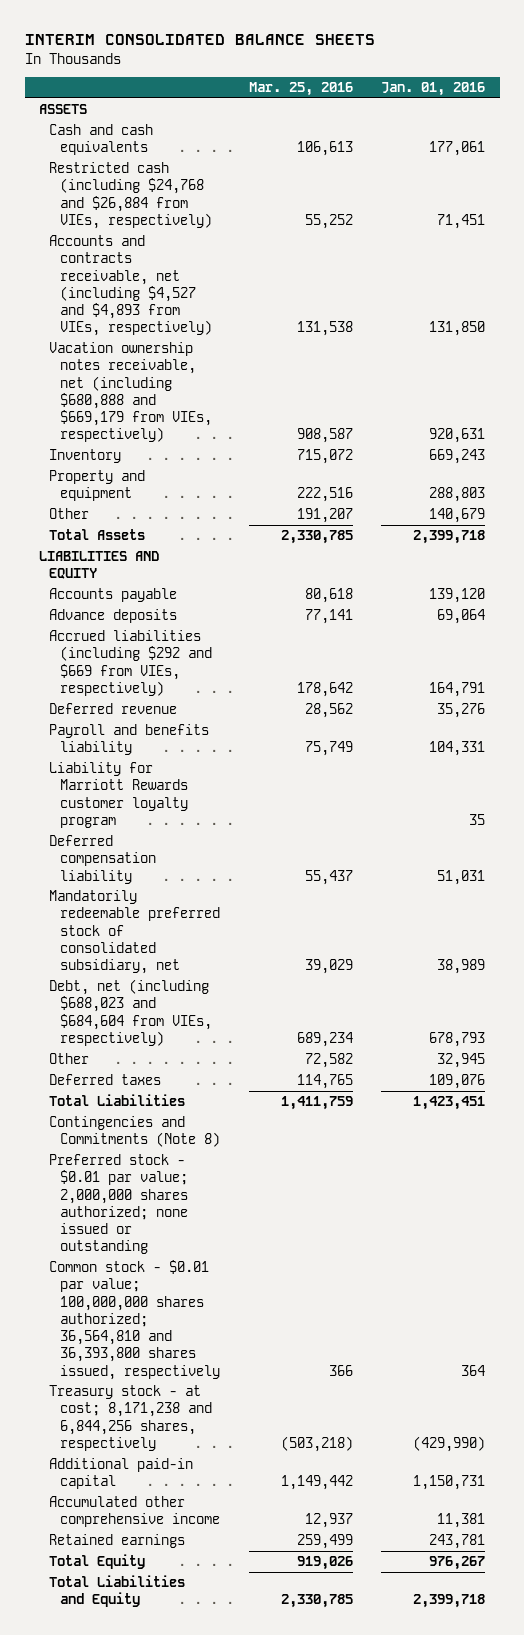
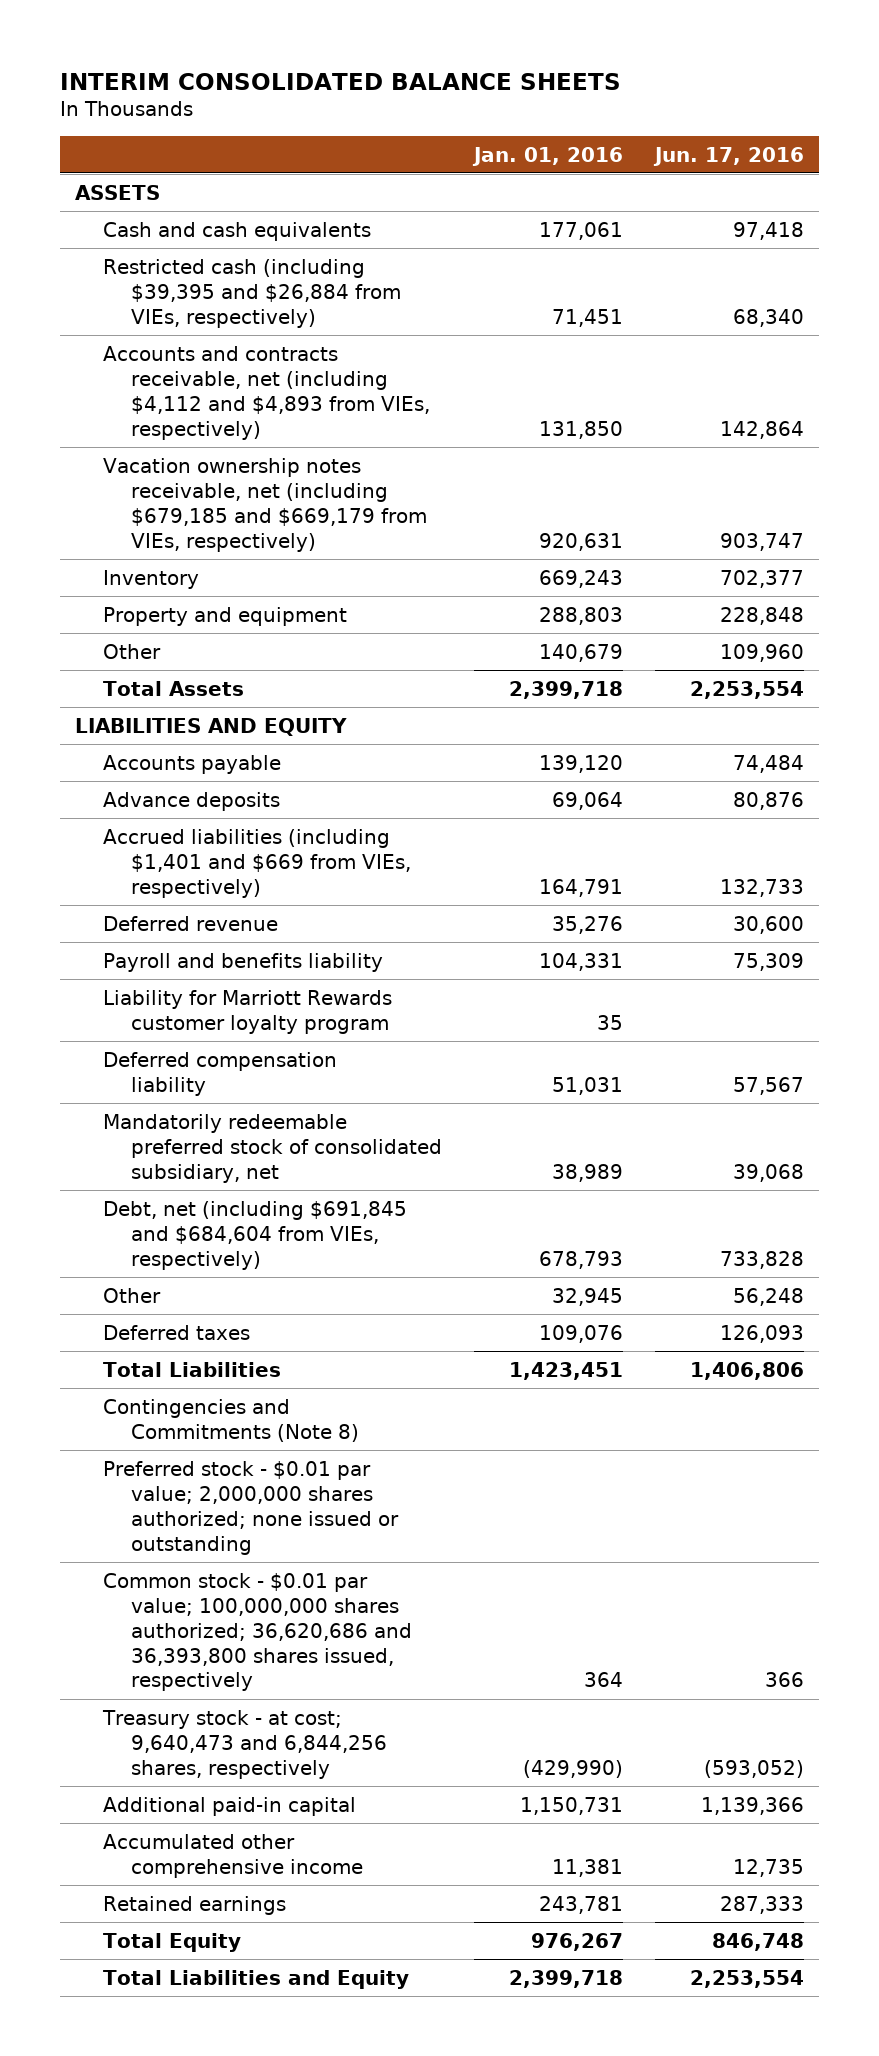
[248,82,353,97] Mar. 25, 2016 -> none
none -> [652,146,804,166] Jun. 17, 2016
[49,162,212,229] Restricted cash (including $24,768 and $26,884 from VIEs, respectively) -> [103,258,402,328] Restricted cash (including $39,395 and $26,884 from VIEs, respectively)
[49,235,212,337] Accounts and contracts receivable, net (including $4,527 and $4,893 from VIEs, respectively) -> [103,345,431,440] Accounts and contracts receivable, net (including $4,112 and $4,893 from VIEs, respectively)
[49,342,212,443] Vacation ownership notes receivable, net (including $680,888 and $669,179 from VIEs, respectively) -> [103,457,428,552] Vacation ownership notes receivable, net (including $679,185 and $669,179 from VIEs, respectively)
[49,630,212,696] Accrued liabilities (including $292 and $669 from VIEs, respectively) -> [103,828,412,898] Accrued liabilities (including $1,401 and $669 from VIEs, respectively)
[49,979,212,1046] Debt, net (including $688,023 and $684,604 from VIEs, respectively) -> [103,1200,408,1270] Debt, net (including $691,845 and $684,604 from VIEs, respectively)
[49,1260,220,1380] Common stock - $0.01 par value; 100,000,000 shares authorized; 36,564,810 and 36,393,800 shares issued, respectively -> [103,1572,413,1692] Common stock - $0.01 par value; 100,000,000 shares authorized; 36,620,686 and 36,393,800 shares issued, respectively
[49,1385,212,1451] Treasury stock - at cost; 8,171,238 and 6,844,256 shares, respectively -> [102,1709,388,1779] Treasury stock - at cost; 9,640,473 and 6,844,256 shares, respectively

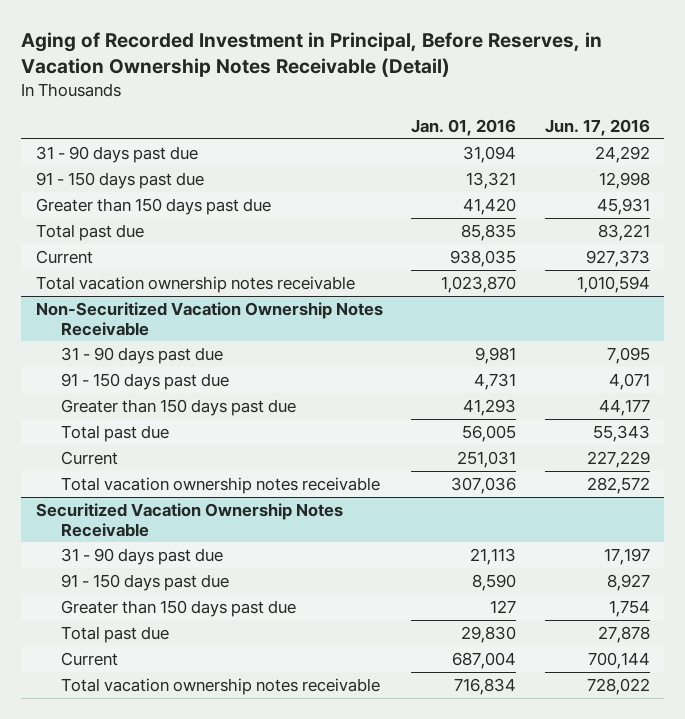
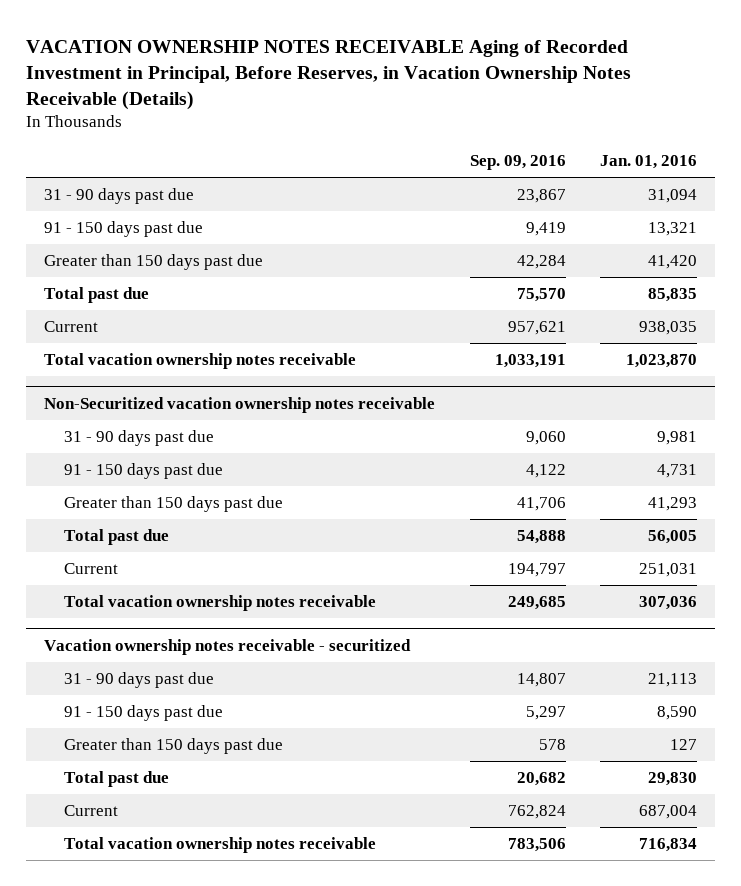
[21,32,603,78] Aging of Recorded Investment in Principal, Before Reserves, in Vacation Ownership Notes Receivable (Detail) -> [26,39,632,110] VACATION OWNERSHIP NOTES RECEIVABLE Aging of Recorded Investment in Principal, Before Reserves, in Vacation Ownership Notes Receivable (Details)
[544,118,650,136] Jun. 17, 2016 -> none
none -> [469,155,566,171] Sep. 09, 2016
[35,301,383,336] Non-Securitized Vacation Ownership Notes Receivable -> [43,396,435,413] Non-Securitized vacation ownership notes receivable
[35,502,343,537] Securitized Vacation Ownership Notes Receivable -> [43,638,411,655] Vacation ownership notes receivable - securitized

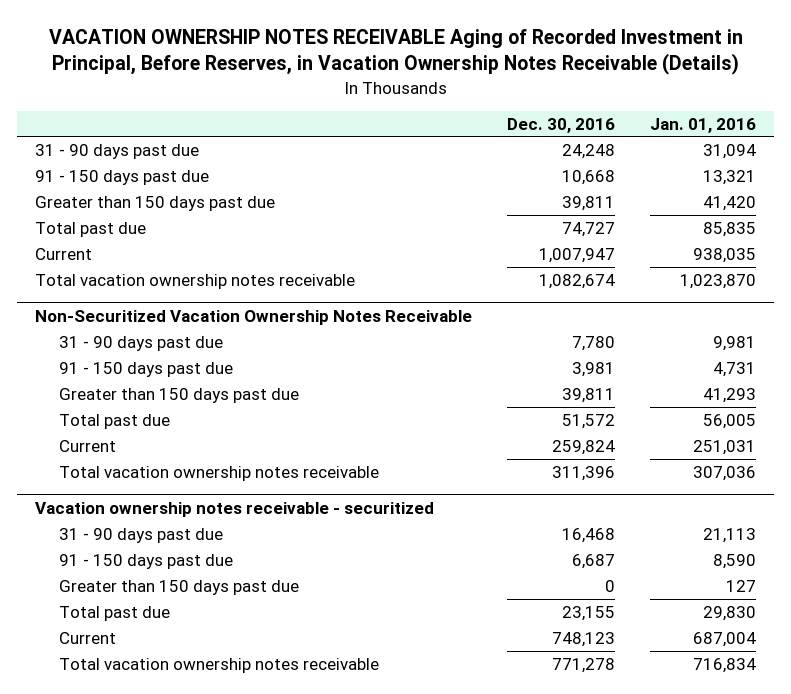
[469,155,566,171] Sep. 09, 2016 -> none
none -> [507,117,616,133] Dec. 30, 2016
[43,396,435,413] Non-Securitized vacation ownership notes receivable -> [34,309,472,325] Non-Securitized Vacation Ownership Notes Receivable

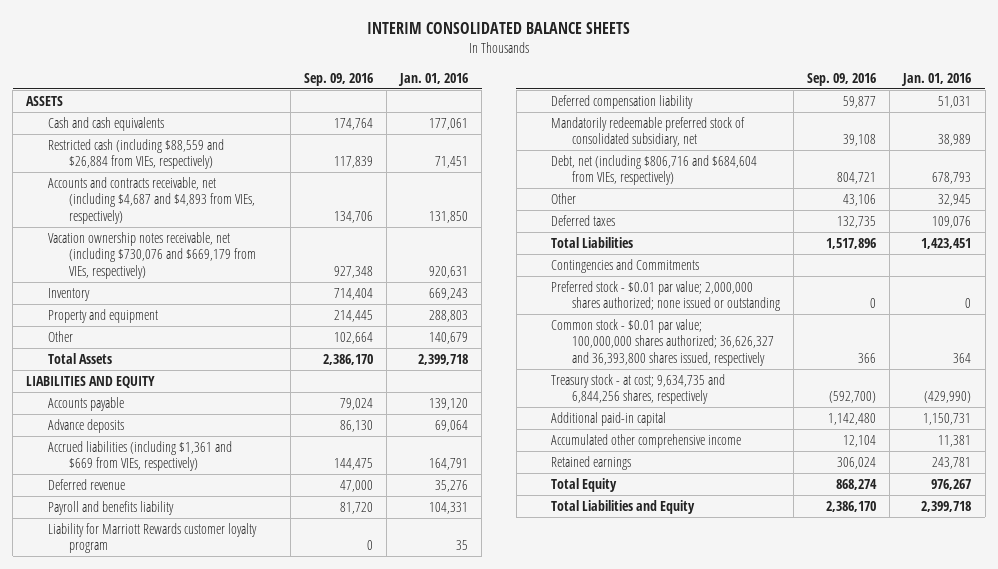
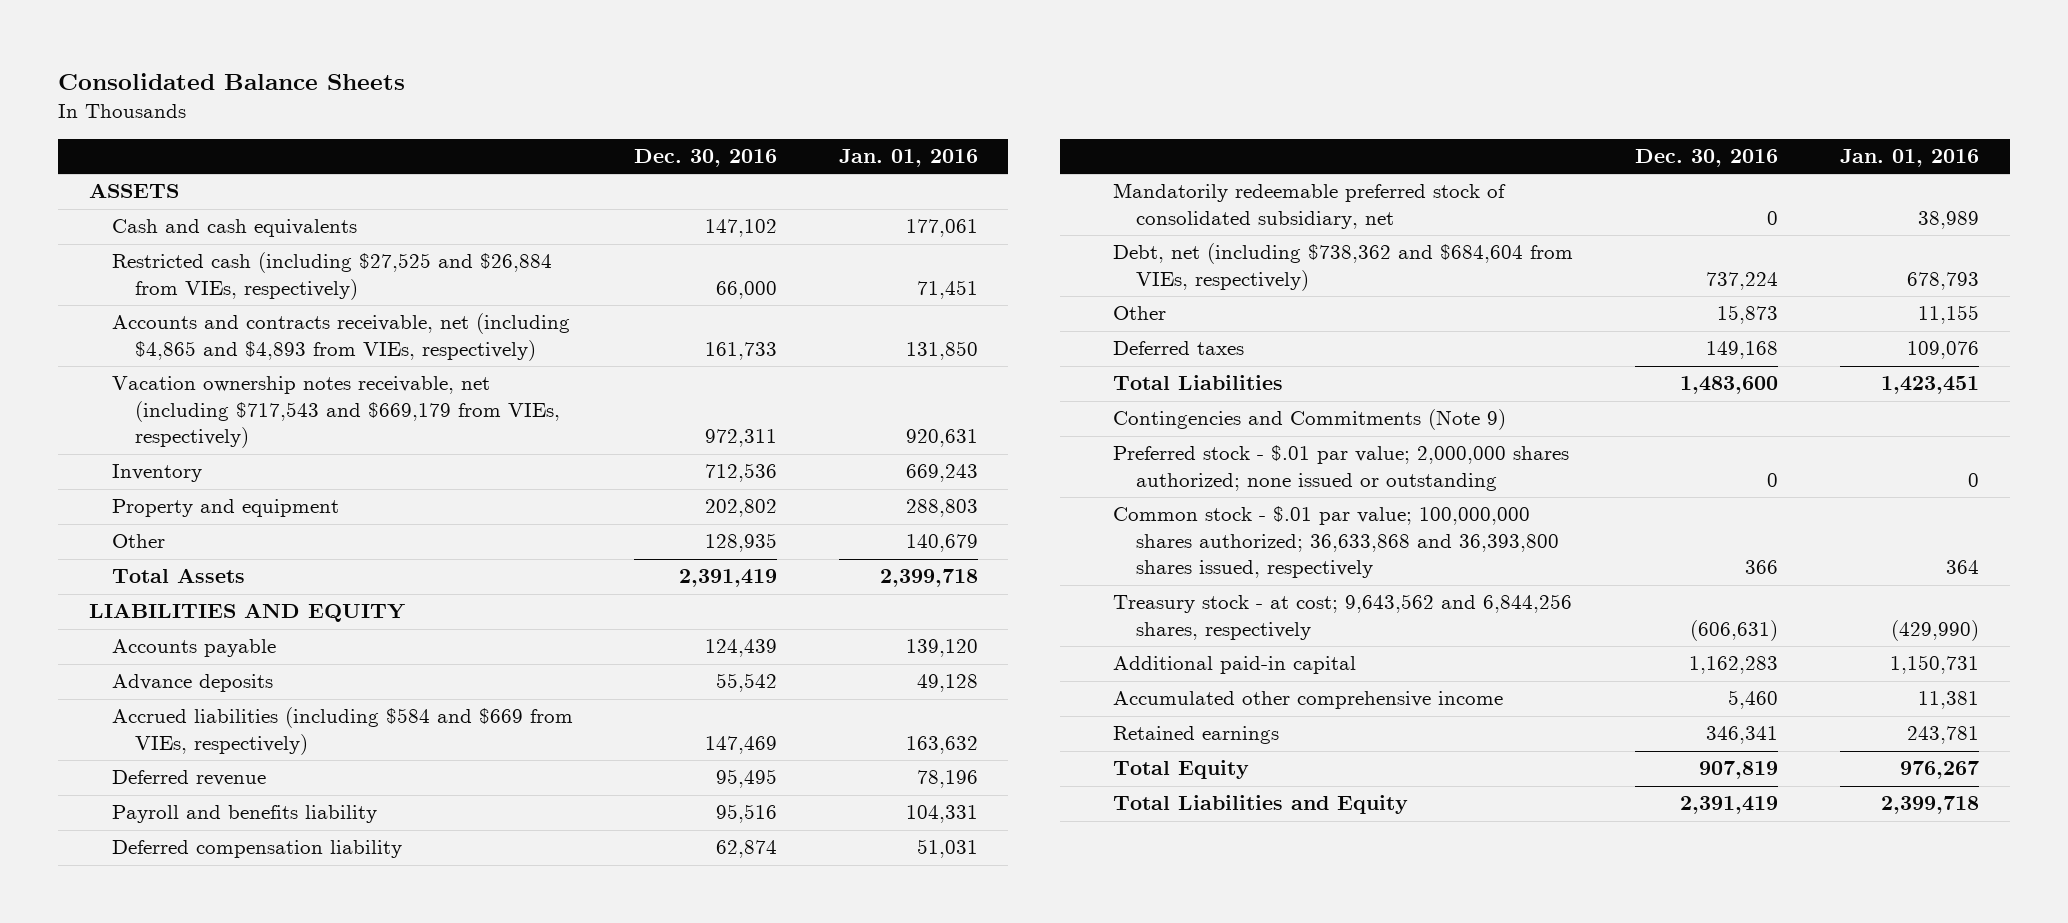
[366,22,630,35] INTERIM CONSOLIDATED BALANCE SHEETS -> [58,73,406,91] Consolidated Balance Sheets
[303,72,373,86] Sep. 09, 2016 -> none
none -> [634,149,778,168] Dec. 30, 2016
[47,138,224,170] Restricted cash (including $88,559 and $26,884 from VIEs, respectively) -> [111,252,552,300] Restricted cash (including $27,525 and $26,884 from VIEs, respectively)
[47,176,255,225] Accounts and contracts receivable, net (including $4,687 and $4,893 from VIEs, respectively) -> [111,313,570,361] Accounts and contracts receivable, net (including $4,865 and $4,893 from VIEs, respectively)
[47,231,256,280] Vacation ownership notes receivable, net (including $730,076 and $669,179 from VIEs, respectively) -> [111,376,560,449] Vacation ownership notes receivable, net (including $717,543 and $669,179 from VIEs, respectively)
[435,419,469,432] 69,064 -> [916,674,978,693] 49,128
[47,440,232,472] Accrued liabilities (including $1,361 and $669 from VIEs, respectively) -> [111,707,573,755] Accrued liabilities (including $584 and $669 from VIEs, respectively)
[429,458,469,471] 164,791 -> [905,735,978,754] 163,632
[435,479,469,492] 35,276 -> [916,770,978,789] 78,196
[47,522,257,554] Liability for Marriott Rewards customer loyalty program -> none
[551,154,758,186] Debt, net (including $806,716 and $684,604 from VIEs, respectively) -> [1113,243,1574,291] Debt, net (including $738,362 and $684,604 from VIEs, respectively)
[938,193,972,206] 32,945 -> [1917,305,1979,325] 11,155
[551,258,700,273] Contingencies and Commitments -> [1113,409,1507,431] Contingencies and Commitments (Note 9)
[551,280,781,312] Preferred stock - $0.01 par value; 2,000,000 shares authorized; none issued or outstanding -> [1113,445,1570,491] Preferred stock - $.01 par value; 2,000,000 shares authorized; none issued or outstanding
[551,318,775,367] Common stock - $0.01 par value; 100,000,000 shares authorized; 36,626,327 and 36,393,800 shares issued, respectively -> [1113,506,1559,579] Common stock - $.01 par value; 100,000,000 shares authorized; 36,633,868 and 36,393,800 shares issued, respectively
[551,373,726,405] Treasury stock - at cost; 9,634,735 and 6,844,256 shares, respectively -> [1113,594,1573,640] Treasury stock - at cost; 9,643,562 and 6,844,256 shares, respectively

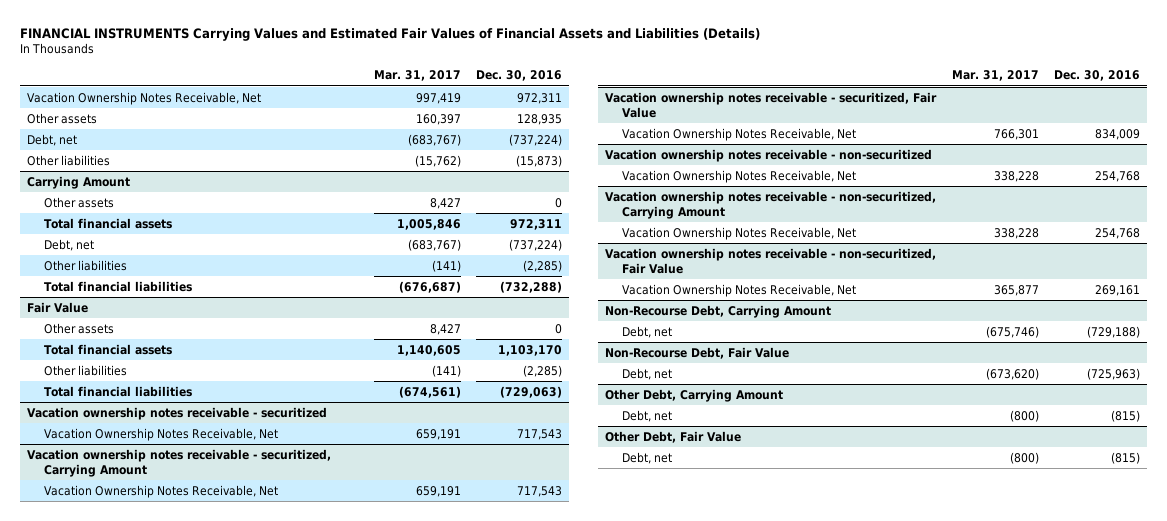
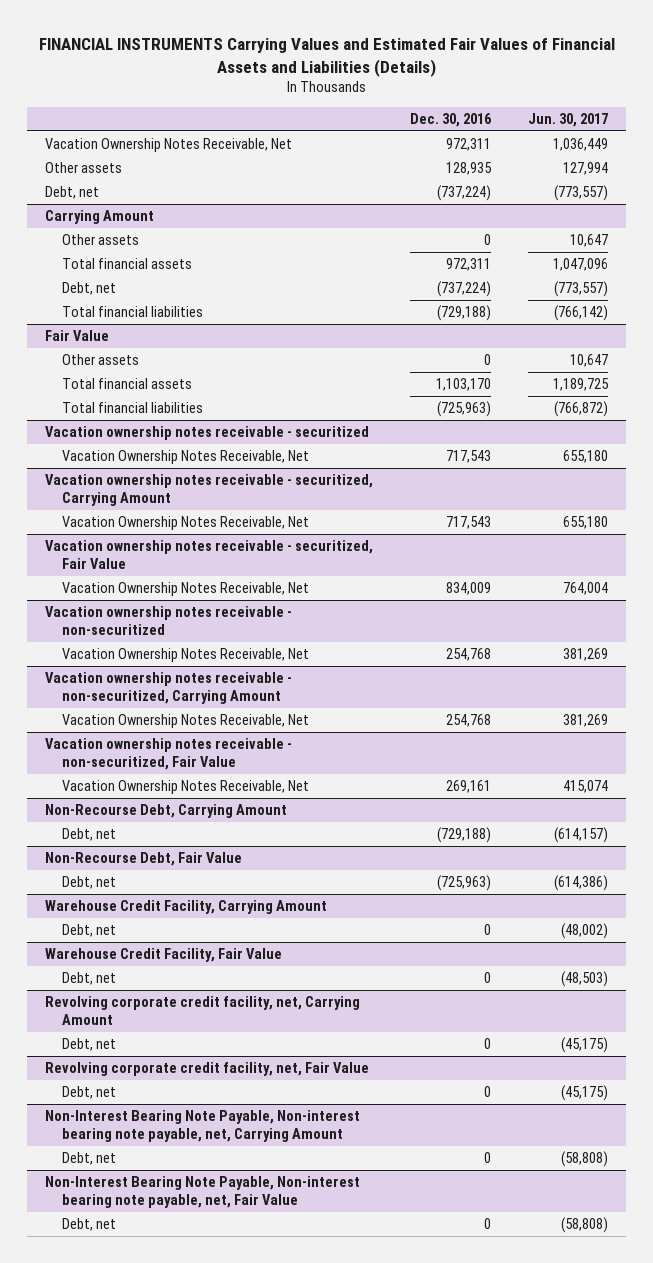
[373,70,461,82] Mar. 31, 2017 -> none
none -> [528,113,609,128] Jun. 30, 2017
[27,154,111,166] Other liabilities -> none
[43,259,127,271] Other liabilities -> none
[499,280,562,293] (732,288) -> [437,305,492,322] (729,188)
[43,364,127,376] Other liabilities -> none
[499,385,562,398] (729,063) -> [437,401,492,418] (725,963)
[605,388,784,402] Other Debt, Carrying Amount -> none
[605,430,742,443] Other Debt, Fair Value -> none
none -> [45,900,328,915] Warehouse Credit Facility, Carrying Amount
[1110,409,1140,422] (815) -> [484,924,492,936] 0
none -> [45,948,283,963] Warehouse Credit Facility, Fair Value
[1110,451,1140,464] (815) -> [484,972,492,984] 0
none -> [45,996,361,1026] Revolving corporate credit facility, net, Carrying Amount
none -> [61,1038,116,1052] Debt, net
none -> [45,1062,370,1077] Revolving corporate credit facility, net, Fair Value
none -> [61,1086,116,1100] Debt, net
none -> [45,1110,361,1143] Non-Interest Bearing Note Payable, Non-interest bearing note payable, net, Carrying Amount
none -> [61,1152,116,1166] Debt, net
none -> [45,1176,361,1209] Non-Interest Bearing Note Payable, Non-interest bearing note payable, net, Fair Value
none -> [61,1218,116,1232] Debt, net

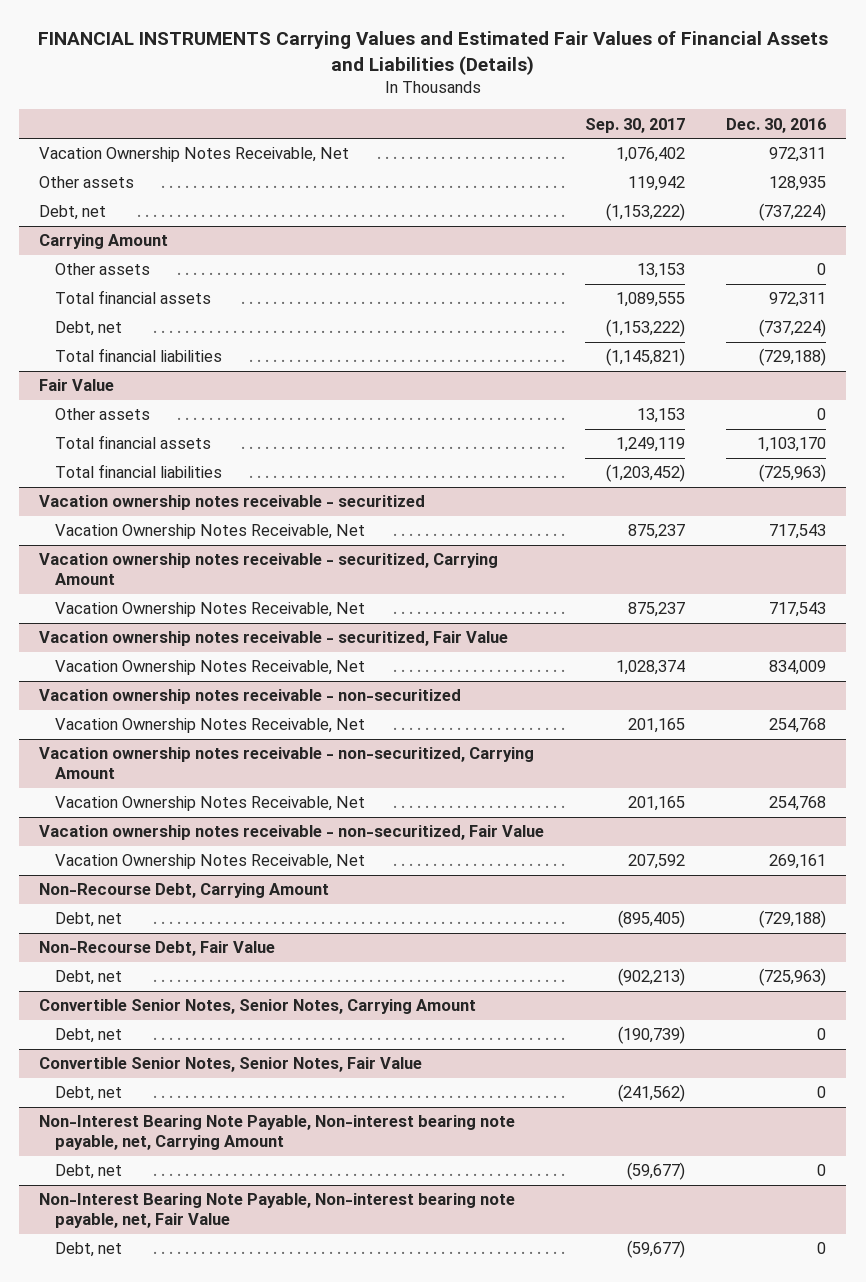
[528,113,609,128] Jun. 30, 2017 -> none
none -> [585,117,686,133] Sep. 30, 2017
[45,900,328,915] Warehouse Credit Facility, Carrying Amount -> none
[61,924,116,938] Debt, net -> none
[45,948,283,963] Warehouse Credit Facility, Fair Value -> none
[61,972,116,986] Debt, net -> none
[45,996,361,1026] Revolving corporate credit facility, net, Carrying Amount -> none
none -> [39,999,477,1015] Convertible Senior Notes, Senior Notes, Carrying Amount
[45,1062,370,1077] Revolving corporate credit facility, net, Fair Value -> none
none -> [39,1057,423,1073] Convertible Senior Notes, Senior Notes, Fair Value

